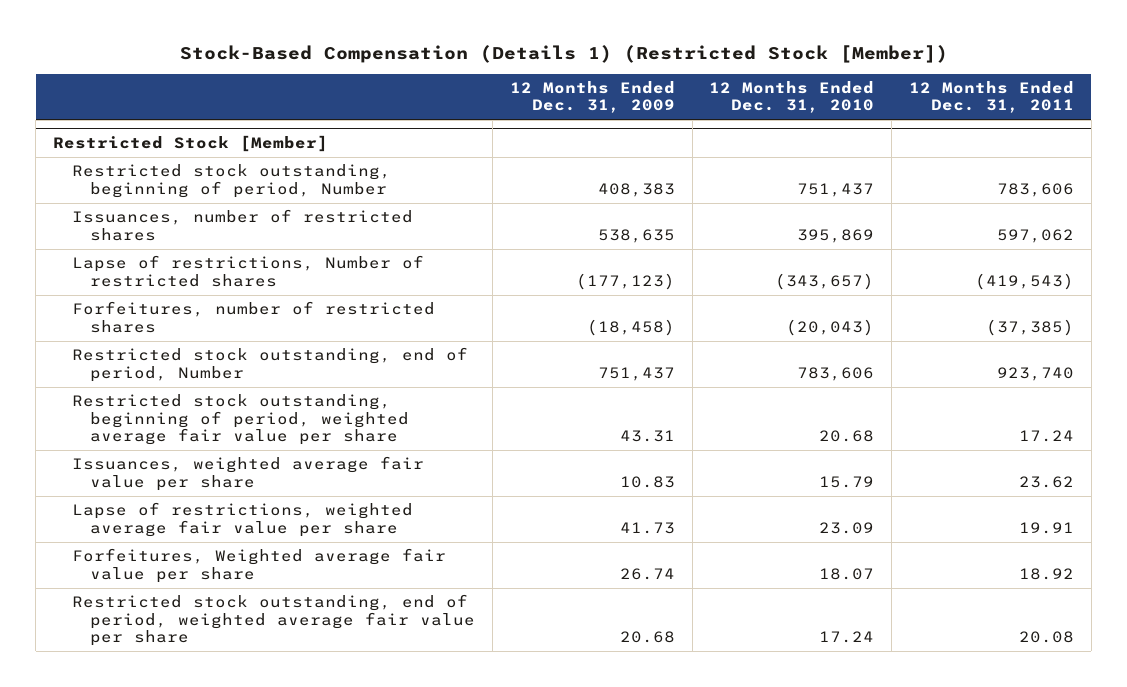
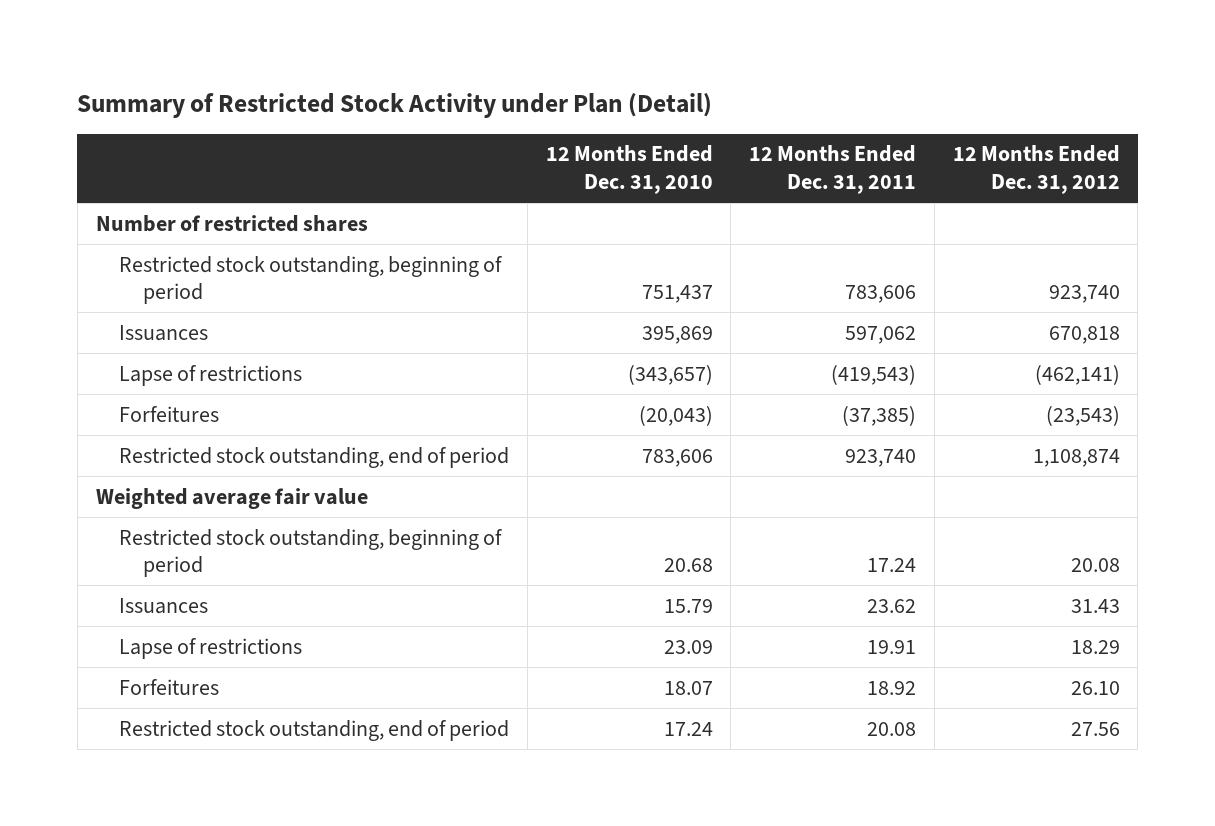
[179,44,948,63] Stock-Based Compensation (Details 1) (Restricted Stock [Member]) -> [77,92,713,118] Summary of Restricted Stock Activity under Plan (Detail)
[509,81,675,114] 12 Months Ended Dec. 31, 2009 -> none
none -> [952,145,1120,195] 12 Months Ended Dec. 31, 2012
[53,134,329,152] Restricted Stock [Member] -> none
none -> [95,214,368,232] Number of restricted shares
[71,164,391,198] Restricted stock outstanding, beginning of period, Number -> [119,255,504,305] Restricted stock outstanding, beginning of period
[71,209,413,241] Issuances, number of restricted shares -> [119,324,209,341] Issuances
[71,255,424,287] Lapse of restrictions, Number of restricted shares -> [119,364,303,386] Lapse of restrictions
[71,301,435,333] Forfeitures, number of restricted shares -> [119,405,220,422] Forfeitures
[71,347,468,382] Restricted stock outstanding, end of period, Number -> [119,446,510,468] Restricted stock outstanding, end of period
none -> [95,487,368,509] Weighted average fair value
[71,394,409,445] Restricted stock outstanding, beginning of period, weighted average fair value per share -> [119,528,504,578] Restricted stock outstanding, beginning of period
[71,456,424,491] Issuances, weighted average fair value per share -> [119,597,209,614] Issuances
[71,502,413,537] Lapse of restrictions, weighted average fair value per share -> [119,637,303,659] Lapse of restrictions
[71,548,446,583] Forfeitures, Weighted average fair value per share -> [119,678,220,695] Forfeitures
[71,594,475,646] Restricted stock outstanding, end of period, weighted average fair value per share -> [119,719,510,741] Restricted stock outstanding, end of period

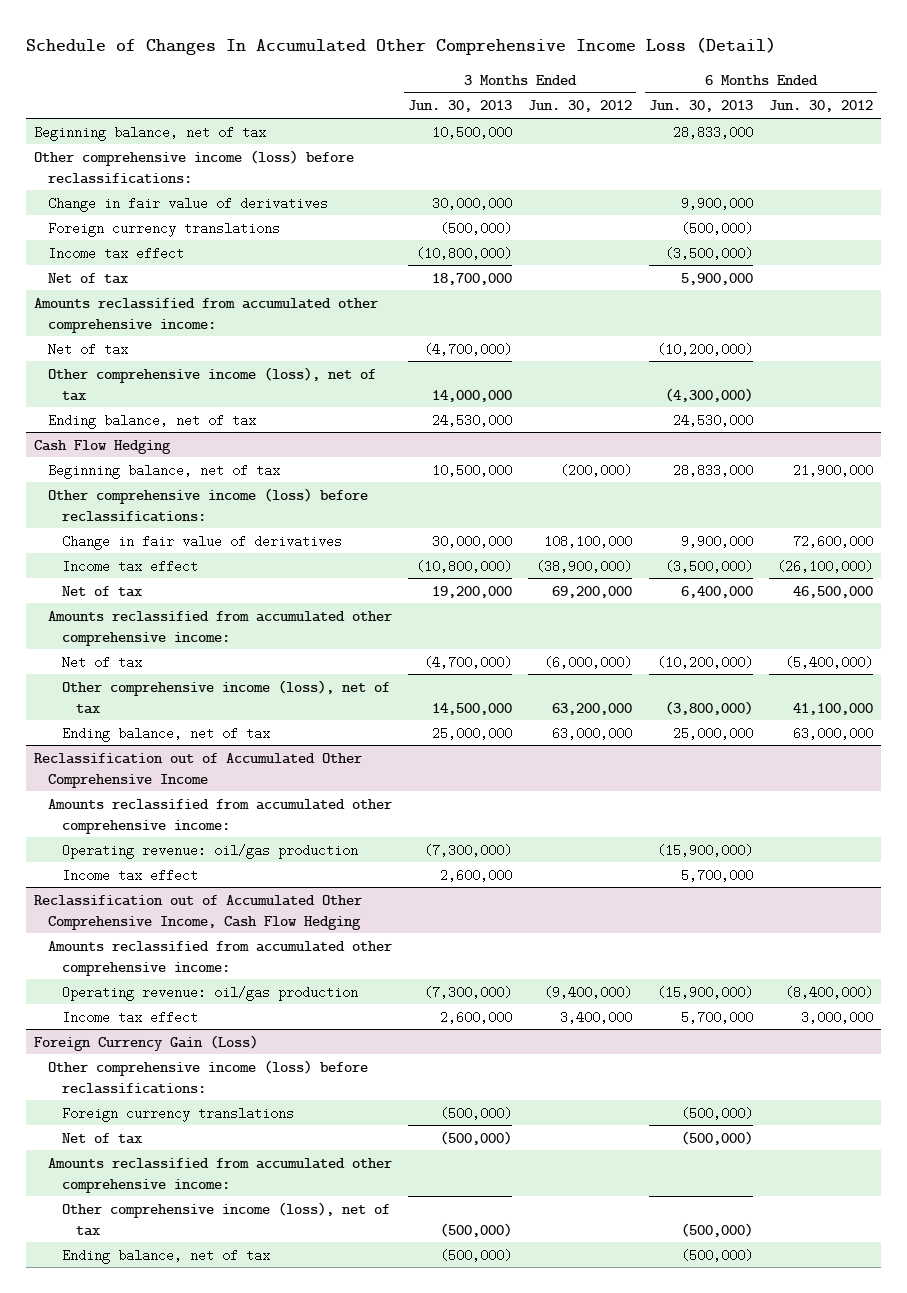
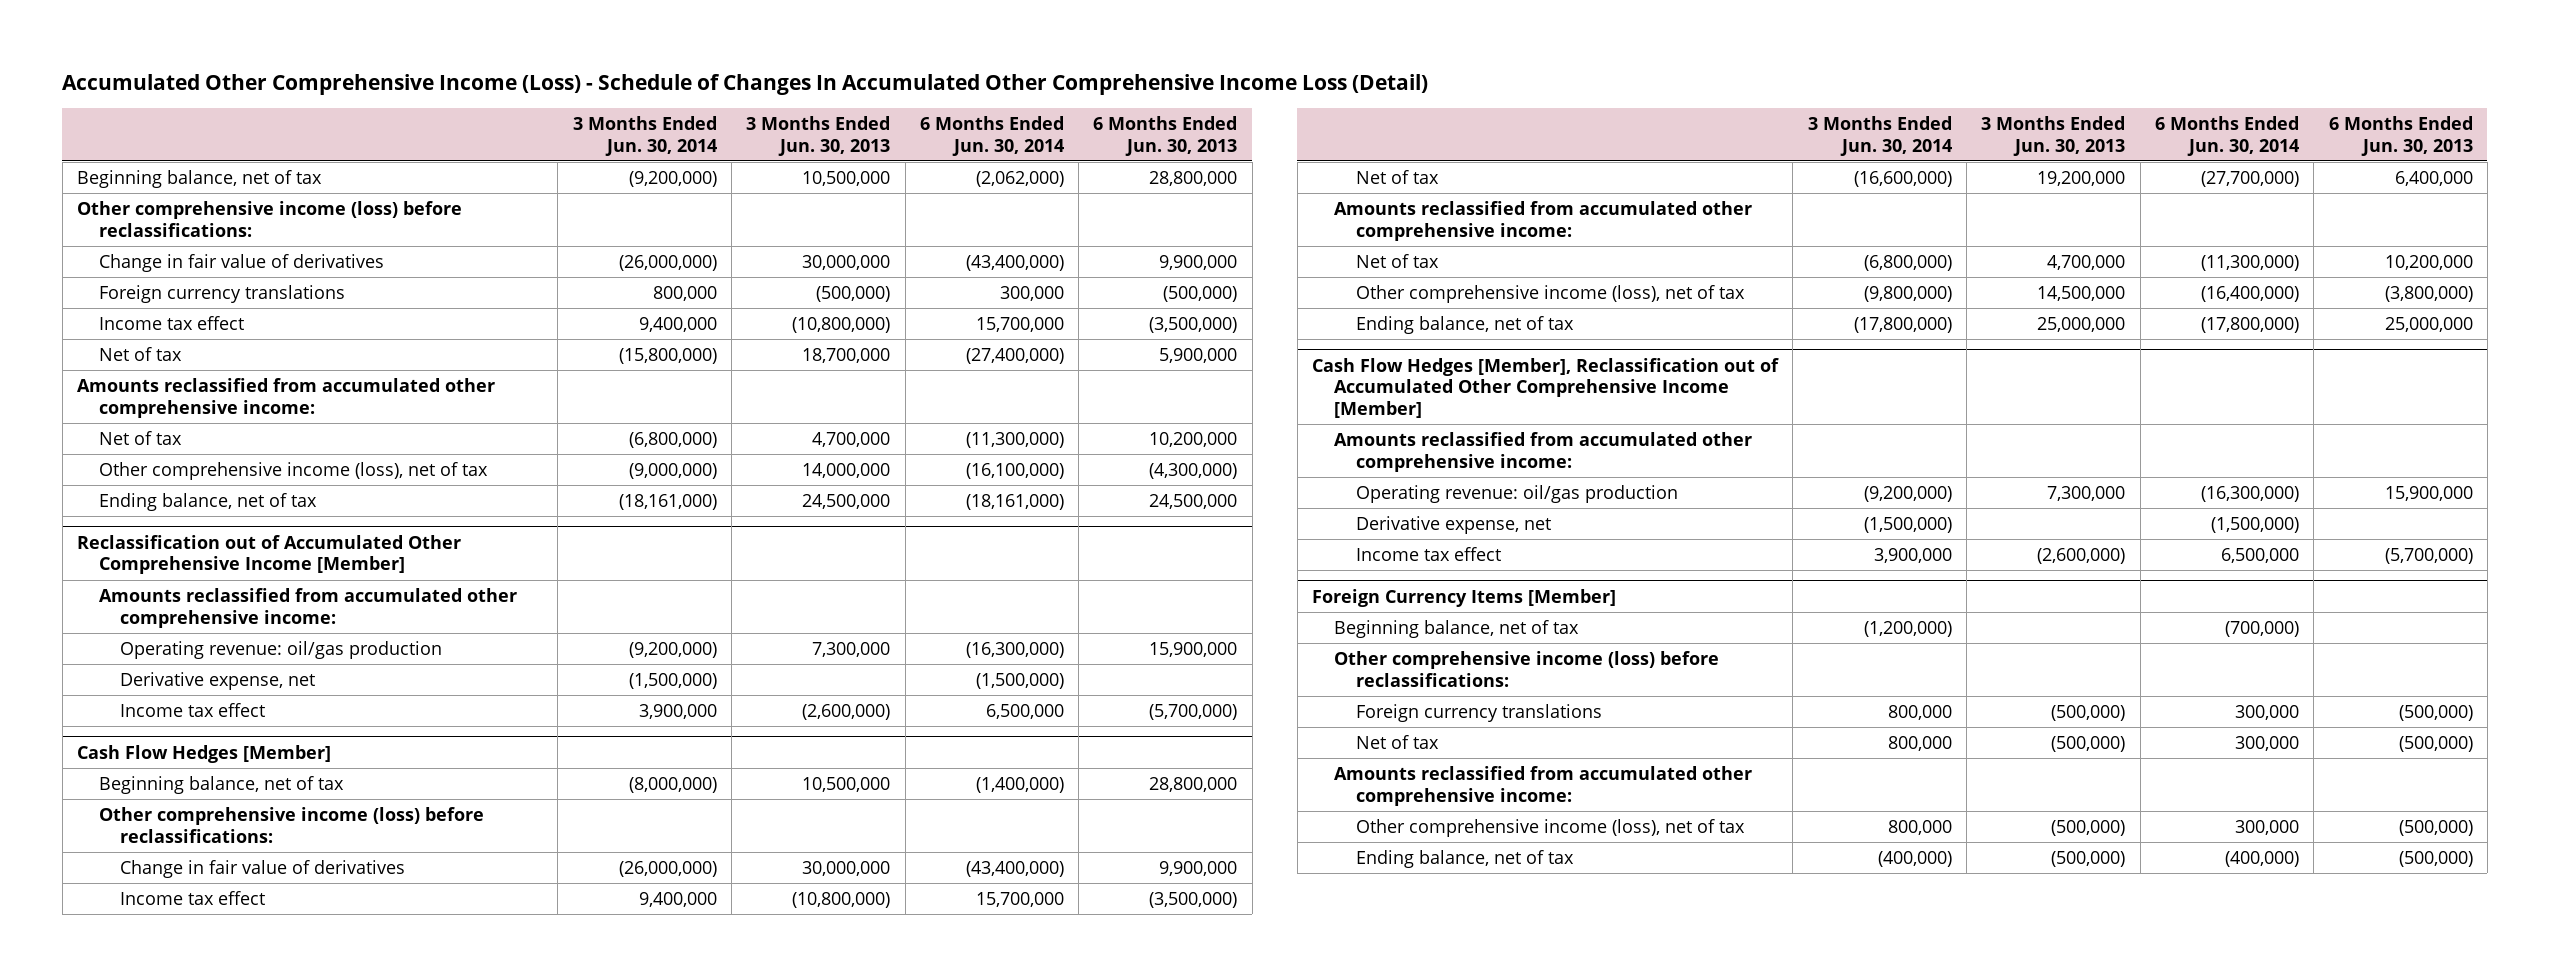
[25,36,776,55] Schedule of Changes In Accumulated Other Comprehensive Income Loss (Detail) -> [62,74,1429,96] Accumulated Other Comprehensive Income (Loss) - Schedule of Changes In Accumulated Other Comprehensive Income Loss (Detail)
[528,100,633,113] Jun. 30, 2012 -> none
[768,100,873,113] Jun. 30, 2012 -> none
none -> [572,115,717,156] 3 Months Ended Jun. 30, 2014
none -> [919,115,1064,156] 6 Months Ended Jun. 30, 2014
[672,125,753,139] 28,833,000 -> [1149,170,1238,186] 28,800,000
[424,342,513,356] (4,700,000) -> [812,431,891,447] 4,700,000
[656,342,753,356] (10,200,000) -> [1149,431,1238,447] 10,200,000
[33,439,171,454] Cash Flow Hedging -> none
[432,413,513,427] 24,530,000 -> [802,493,891,509] 24,500,000
[672,413,753,427] 24,530,000 -> [1149,493,1238,509] 24,500,000
none -> [76,534,461,575] Reclassification out of Accumulated Other Comprehensive Income [Member]
none -> [98,587,517,628] Amounts reclassified from accumulated other comprehensive income:
none -> [120,640,443,659] Operating revenue: oil/gas production
none -> [120,671,316,690] Derivative expense, net
none -> [120,702,266,717] Income tax effect
none -> [76,744,331,763] Cash Flow Hedges [Member]
[672,463,753,477] 28,833,000 -> [1149,776,1238,792] 28,800,000
[424,655,513,669] (4,700,000) -> [2047,254,2126,270] 4,700,000
[656,655,753,669] (10,200,000) -> [2384,254,2473,270] 10,200,000
[33,752,362,788] Reclassification out of Accumulated Other Comprehensive Income -> none
[47,798,392,834] Amounts reclassified from accumulated other comprehensive income: -> none
[61,843,358,859] Operating revenue: oil/gas production -> none
[61,868,198,882] Income tax effect -> none
[33,894,362,930] Reclassification out of Accumulated Other Comprehensive Income, Cash Flow Hedging -> [1312,357,1780,419] Cash Flow Hedges [Member], Reclassification out of Accumulated Other Comprehensive Income [Member]
[33,1034,258,1051] Foreign Currency Gain (Loss) -> none
[424,985,513,999] (7,300,000) -> [2047,485,2126,501] 7,300,000
[656,985,753,999] (15,900,000) -> [2384,485,2473,501] 15,900,000
none -> [1355,515,1551,534] Derivative expense, net
[440,1010,513,1024] 2,600,000 -> [2037,547,2126,564] (2,600,000)
[680,1010,753,1024] 5,700,000 -> [2384,547,2473,564] (5,700,000)
none -> [1312,588,1617,607] Foreign Currency Items [Member]
none -> [1333,619,1579,638] Beginning balance, net of tax

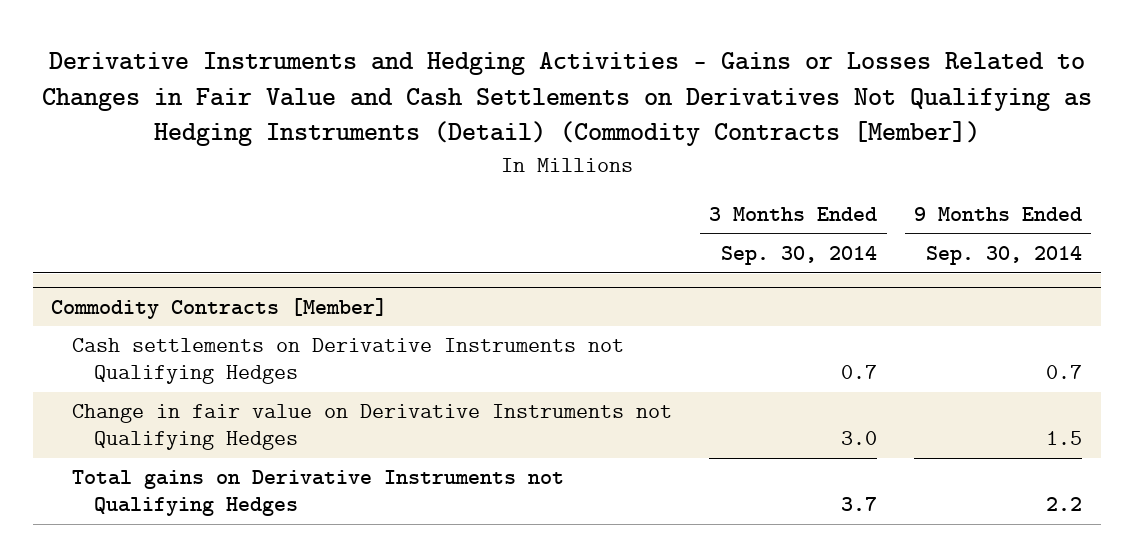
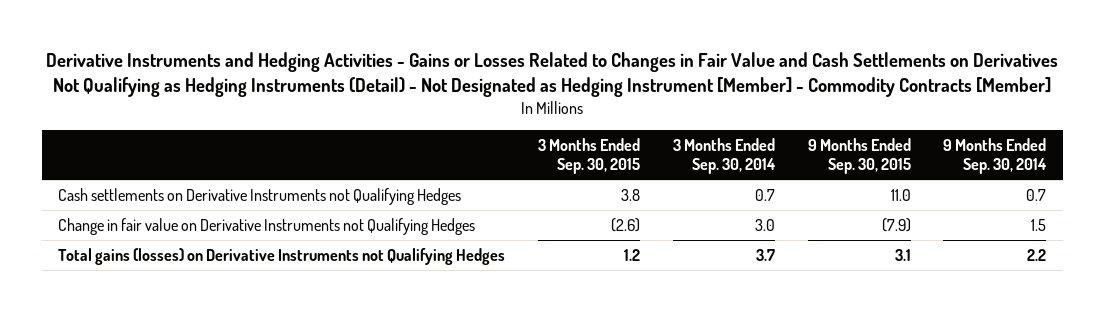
[41,51,1092,147] Derivative Instruments and Hedging Activities - Gains or Losses Related to Changes in Fair Value and Cash Settlements on Derivatives Not Qualifying as Hedging Instruments (Detail) (Commodity Contracts [Member]) -> [46,51,1059,98] Derivative Instruments and Hedging Activities - Gains or Losses Related to Changes in Fair Value and Cash Settlements on Derivatives Not Qualifying as Hedging Instruments (Detail) - Not Designated as Hedging Instrument [Member] - Commodity Contracts [Member]
none -> [538,138,641,174] 3 Months Ended Sep. 30, 2015
none -> [807,138,911,174] 9 Months Ended Sep. 30, 2015
[51,297,388,319] Commodity Contracts [Member] -> none
[72,470,565,517] Total gains on Derivative Instruments not Qualifying Hedges -> [58,247,506,265] Total gains (losses) on Derivative Instruments not Qualifying Hedges

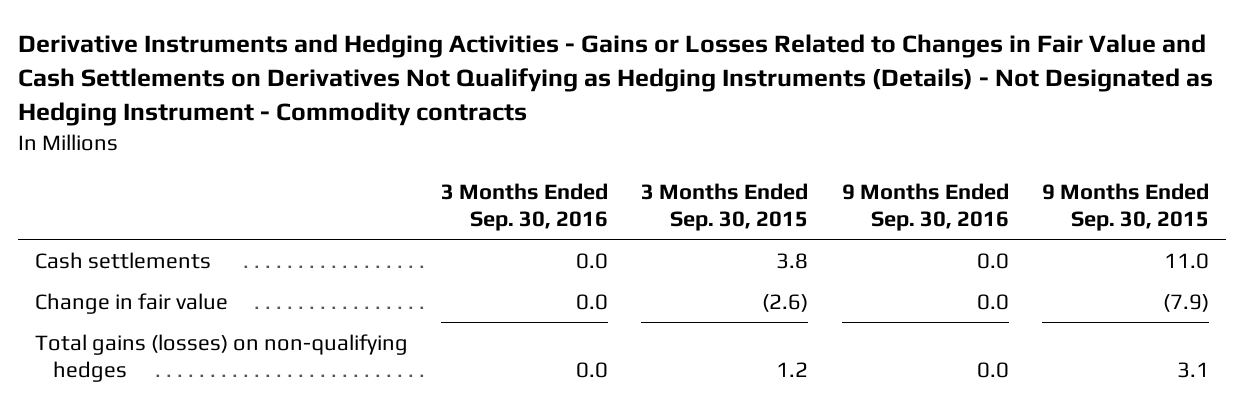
[46,51,1059,98] Derivative Instruments and Hedging Activities - Gains or Losses Related to Changes in Fair Value and Cash Settlements on Derivatives Not Qualifying as Hedging Instruments (Detail) - Not Designated as Hedging Instrument [Member] - Commodity Contracts [Member] -> [18,34,1214,127] Derivative Instruments and Hedging Activities - Gains or Losses Related to Changes in Fair Value and Cash Settlements on Derivatives Not Qualifying as Hedging Instruments (Details) - Not Designated as Hedging Instrument - Commodity contracts
[672,138,776,174] 3 Months Ended Sep. 30, 2014 -> none
[943,138,1048,174] 9 Months Ended Sep. 30, 2014 -> none
none -> [441,183,609,232] 3 Months Ended Sep. 30, 2016
none -> [841,183,1009,232] 9 Months Ended Sep. 30, 2016
[58,187,462,205] Cash settlements on Derivative Instruments not Qualifying Hedges -> [34,251,211,269] Cash settlements
[58,217,476,235] Change in fair value on Derivative Instruments not Qualifying Hedges -> [34,292,228,314] Change in fair value
[58,247,506,265] Total gains (losses) on Derivative Instruments not Qualifying Hedges -> [34,333,408,382] Total gains (losses) on non-qualifying hedges

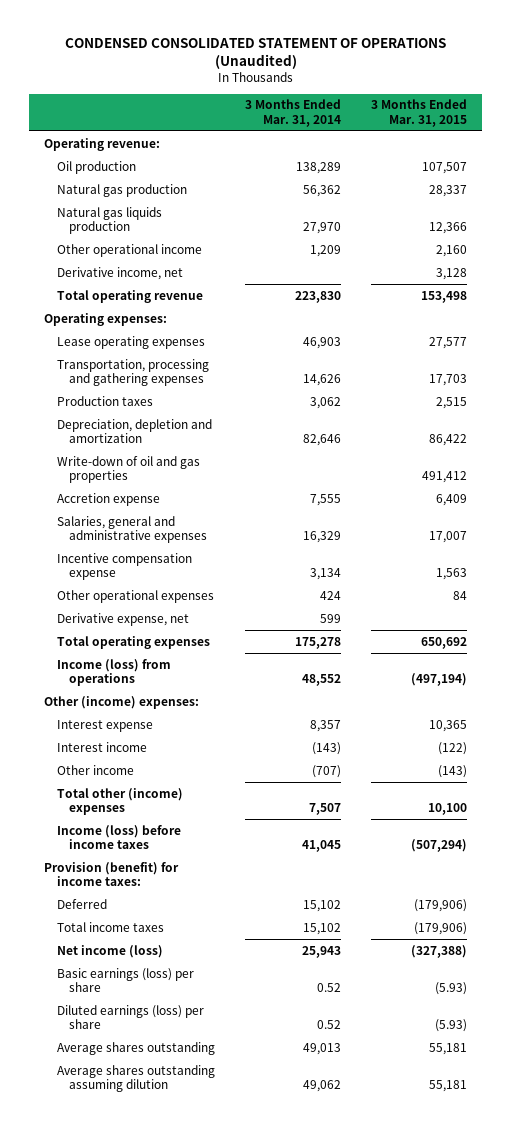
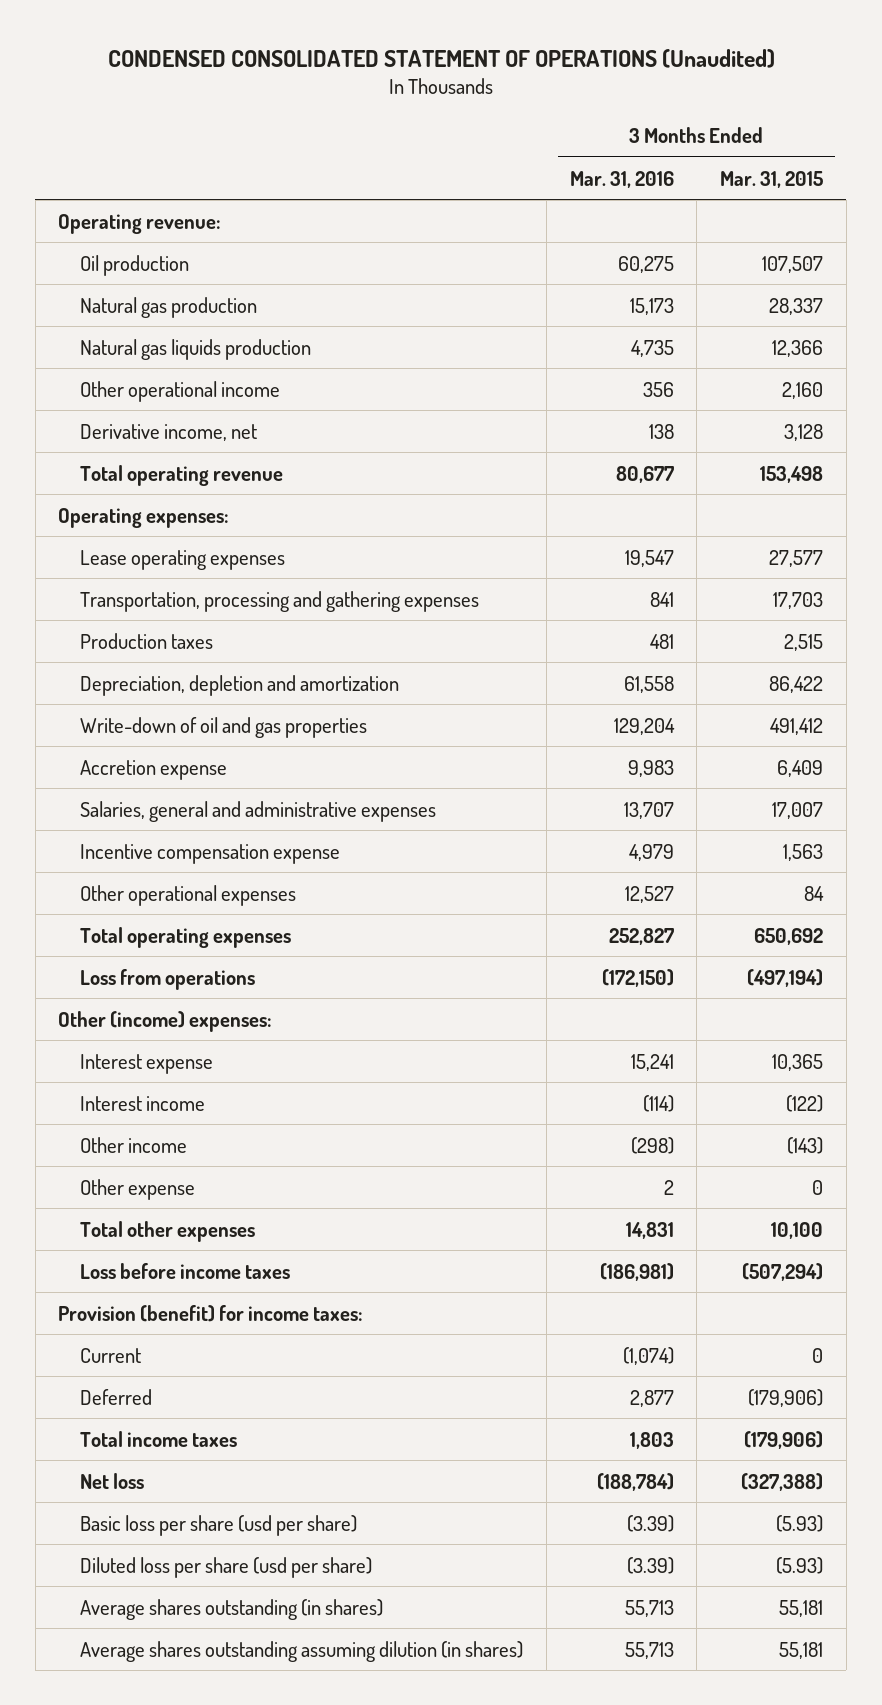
[245,99,342,127] 3 Months Ended Mar. 31, 2014 -> none
none -> [569,170,674,188] Mar. 31, 2016
[56,612,189,626] Derivative expense, net -> none
[56,658,171,687] Income (loss) from operations -> [80,968,256,990] Loss from operations
none -> [80,1178,196,1200] Other expense
[56,787,183,816] Total other (income) expenses -> [80,1220,256,1242] Total other expenses
[56,824,181,850] Income (loss) before income taxes -> [80,1262,291,1279] Loss before income taxes
none -> [80,1347,142,1363] Current
[56,944,163,958] Net income (loss) -> [80,1472,145,1489] Net loss
[56,967,194,993] Basic earnings (loss) per share -> [80,1514,358,1536] Basic loss per share (usd per share)
[56,1004,204,1030] Diluted earnings (loss) per share -> [80,1556,373,1578] Diluted loss per share (usd per share)
[56,1041,215,1055] Average shares outstanding -> [80,1598,384,1620] Average shares outstanding (in shares)
[56,1064,215,1093] Average shares outstanding assuming dilution -> [80,1640,524,1662] Average shares outstanding assuming dilution (in shares)

